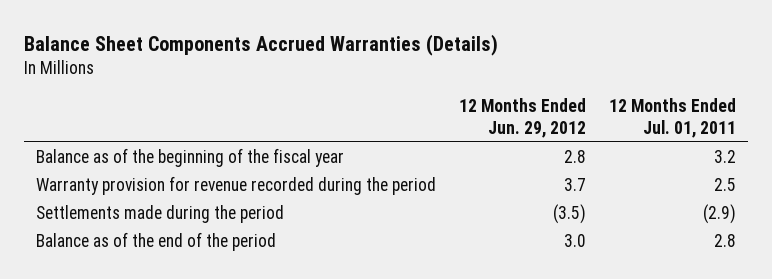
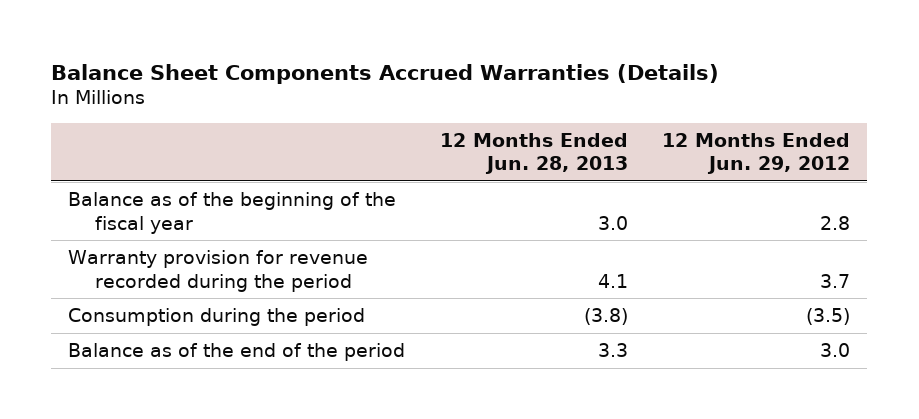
[609,97,737,138] 12 Months Ended Jul. 01, 2011 -> none
none -> [439,132,628,175] 12 Months Ended Jun. 28, 2013
[35,205,284,224] Settlements made during the period -> [68,307,366,326] Consumption during the period

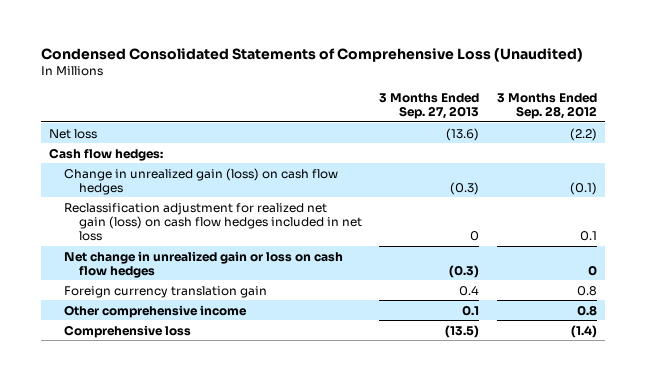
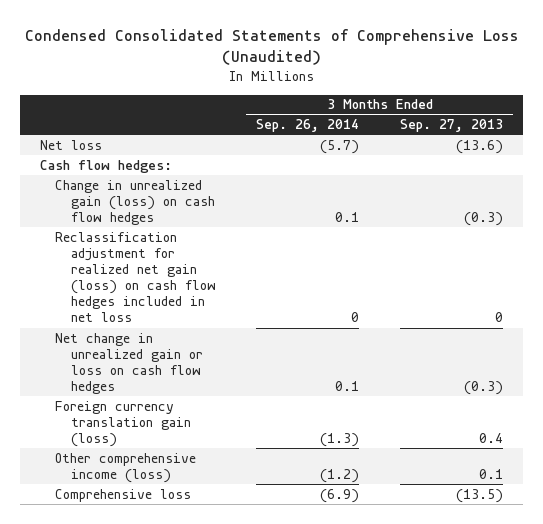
[496,92,597,120] 3 Months Ended Sep. 28, 2012 -> none
none -> [256,119,360,133] Sep. 26, 2014
[64,285,268,298] Foreign currency translation gain -> [55,400,191,447] Foreign currency translation gain (loss)
[64,304,248,318] Other comprehensive income -> [55,452,197,483] Other comprehensive income (loss)

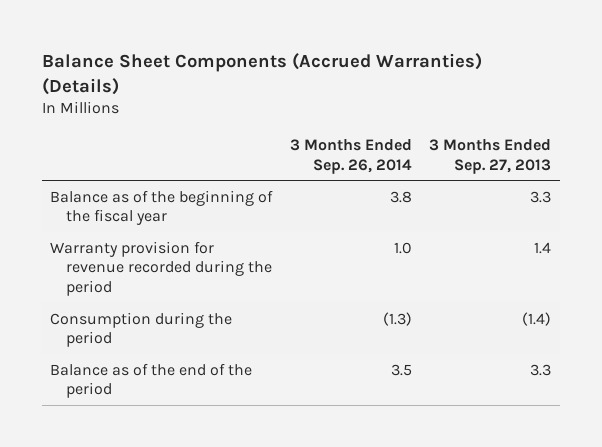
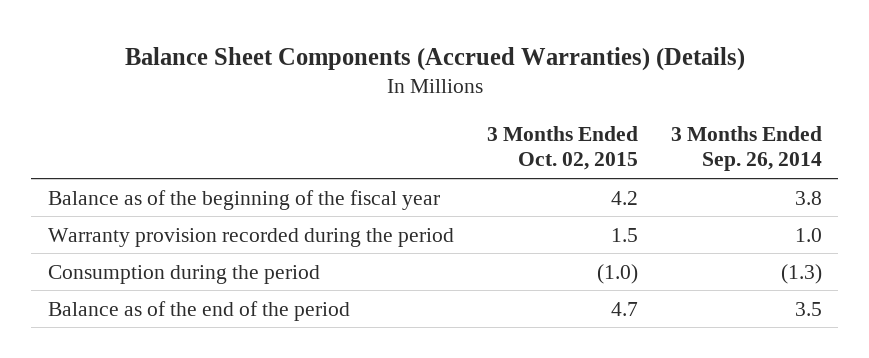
[429,139,552,174] 3 Months Ended Sep. 27, 2013 -> none
none -> [486,125,638,171] 3 Months Ended Oct. 02, 2015
[50,240,272,297] Warranty provision for revenue recorded during the period -> [47,227,454,247] Warranty provision recorded during the period

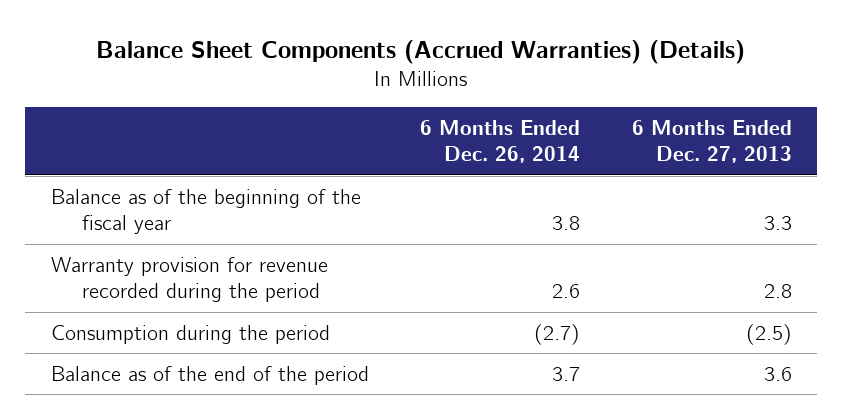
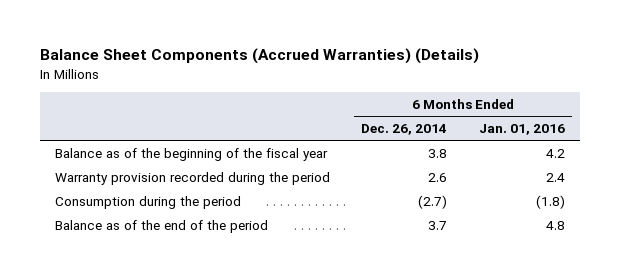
[631,119,792,164] 6 Months Ended Dec. 27, 2013 -> none
none -> [478,124,565,136] Jan. 01, 2016
[50,256,328,303] Warranty provision for revenue recorded during the period -> [55,171,331,185] Warranty provision recorded during the period

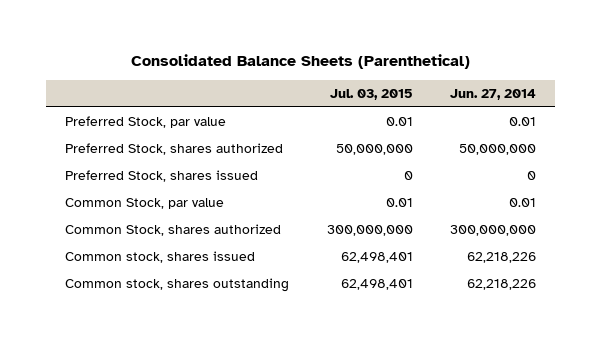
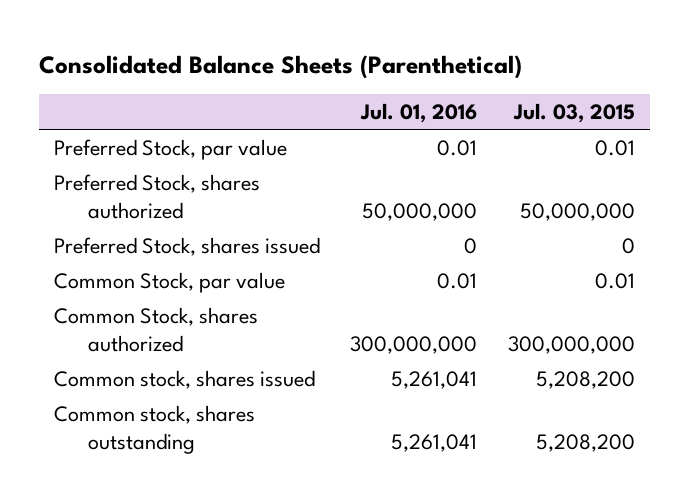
[450,88,537,100] Jun. 27, 2014 -> none
none -> [360,102,478,123] Jul. 01, 2016
[340,252,413,264] 62,498,401 -> [535,370,635,389] 5,208,200
[340,279,413,291] 62,498,401 -> [535,433,635,452] 5,208,200

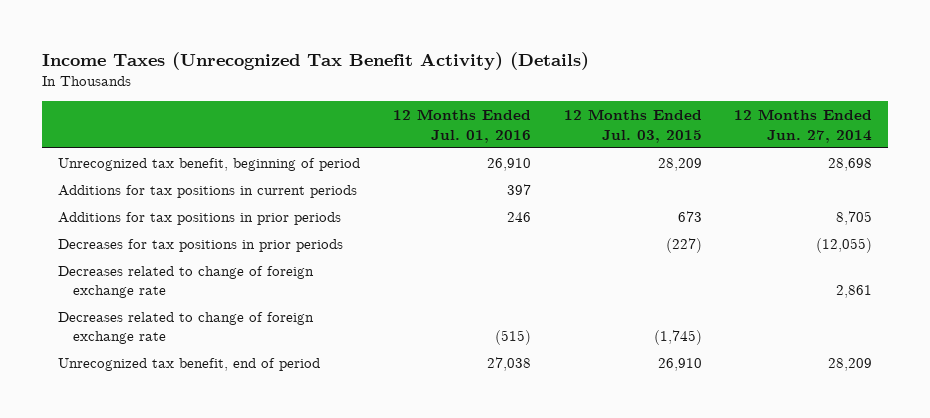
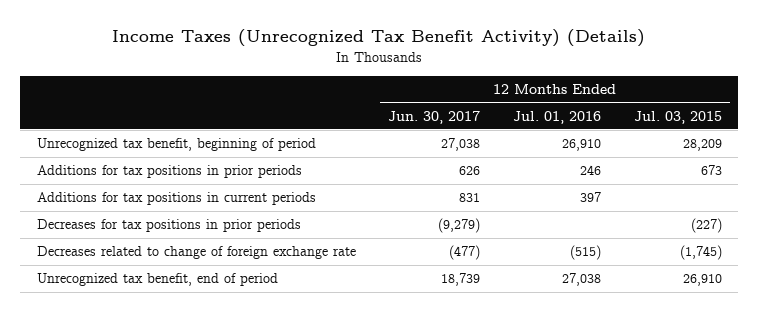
[734,108,873,143] 12 Months Ended Jun. 27, 2014 -> none
none -> [388,110,481,124] Jun. 30, 2017
[58,184,358,198] Additions for tax positions in current periods -> [36,192,316,206] Additions for tax positions in current periods
[58,265,315,299] Decreases related to change of foreign exchange rate -> none

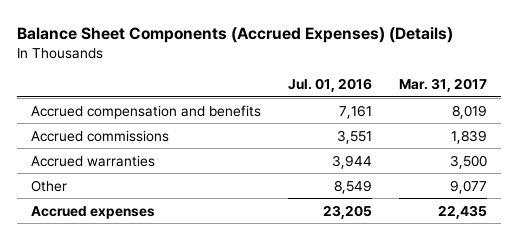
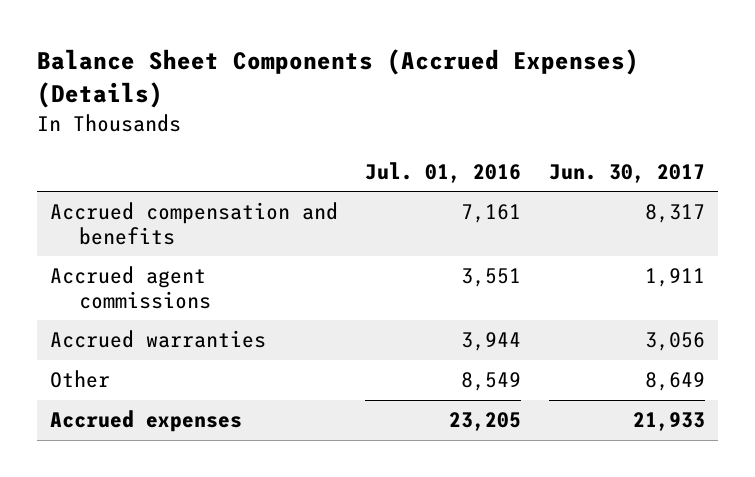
[399,78,488,93] Mar. 31, 2017 -> none
none -> [548,163,705,183] Jun. 30, 2017
[30,129,169,142] Accrued commissions -> [50,266,212,309] Accrued agent commissions

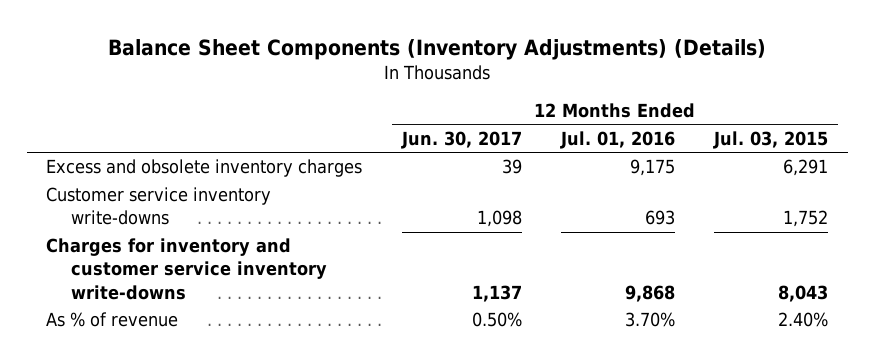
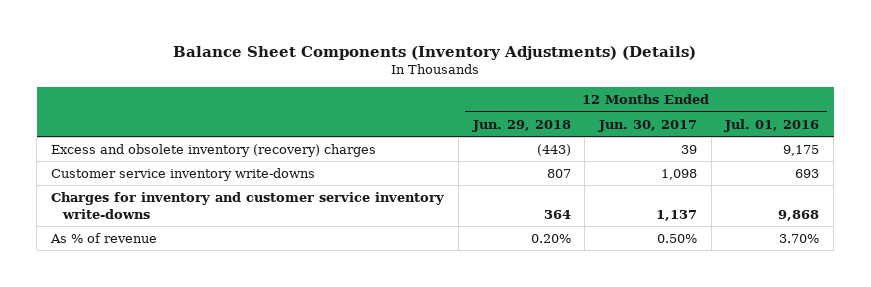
[712,131,828,150] Jul. 03, 2015 -> none
none -> [471,119,571,132] Jun. 29, 2018
[46,159,363,178] Excess and obsolete inventory charges -> [51,143,377,157] Excess and obsolete inventory (recovery) charges

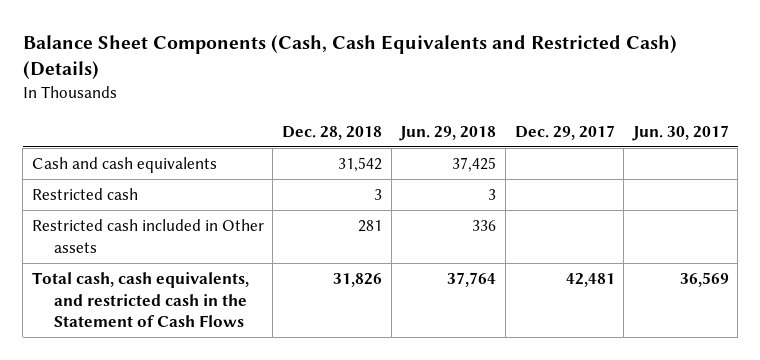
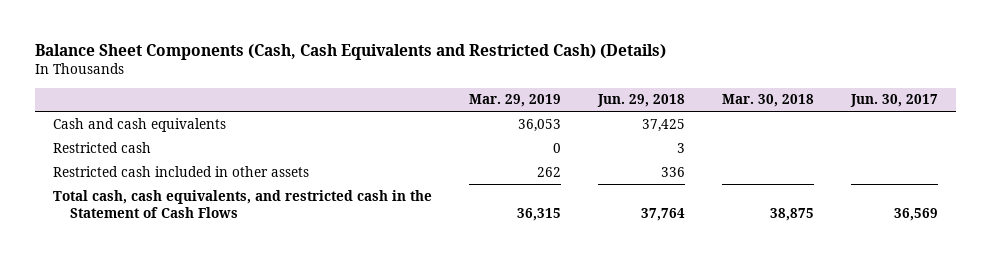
[281,125,382,140] Dec. 28, 2018 -> none
[514,124,615,140] Dec. 29, 2017 -> none
none -> [469,94,562,108] Mar. 29, 2019
none -> [721,94,814,108] Mar. 30, 2018
[31,219,264,253] Restricted cash included in Other assets -> [53,165,310,177] Restricted cash included in other assets

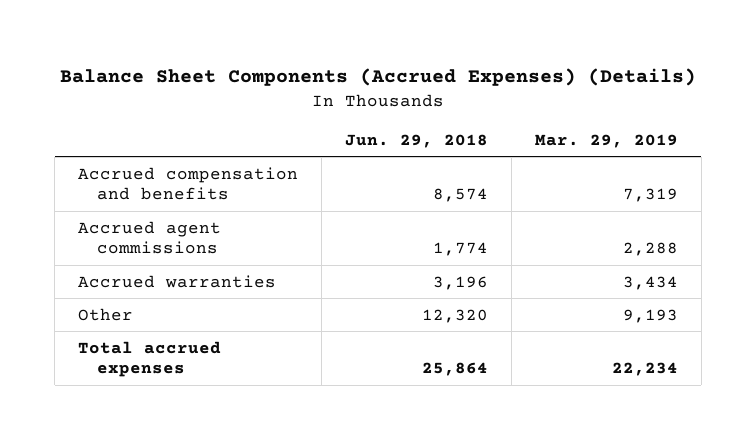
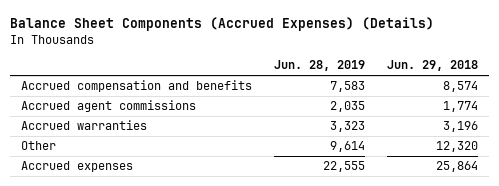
[535,133,679,148] Mar. 29, 2019 -> none
none -> [273,60,365,72] Jun. 28, 2019
[78,340,222,378] Total accrued expenses -> [21,161,134,173] Accrued expenses

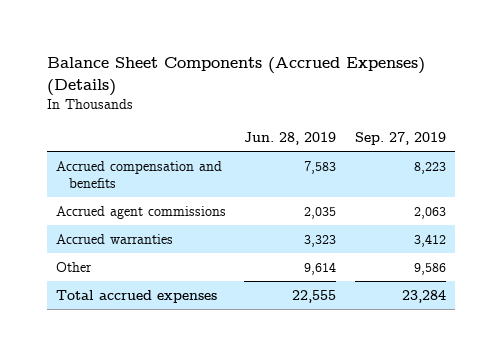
[386,60,478,72] Jun. 29, 2018 -> none
none -> [354,131,446,145] Sep. 27, 2019
[21,161,134,173] Accrued expenses -> [55,289,217,303] Total accrued expenses

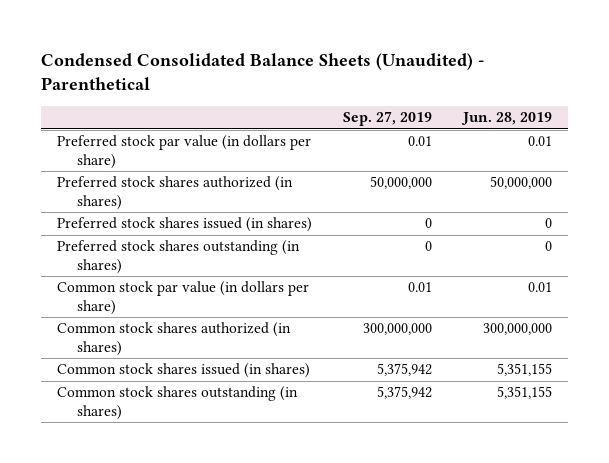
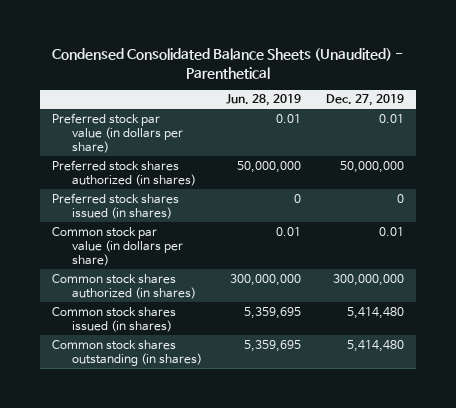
[343,111,433,127] Sep. 27, 2019 -> none
none -> [325,94,404,107] Dec. 27, 2019
[56,240,300,274] Preferred stock shares outstanding (in shares) -> none
[497,363,553,377] 5,351,155 -> [244,306,302,319] 5,359,695
[497,386,553,400] 5,351,155 -> [244,339,302,352] 5,359,695

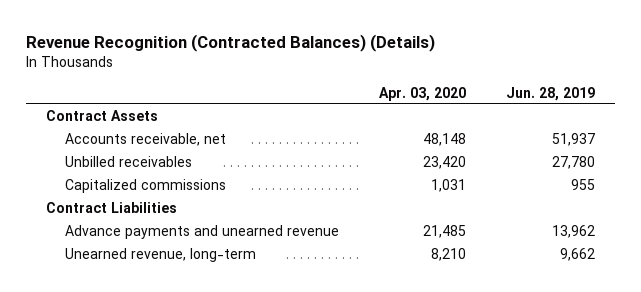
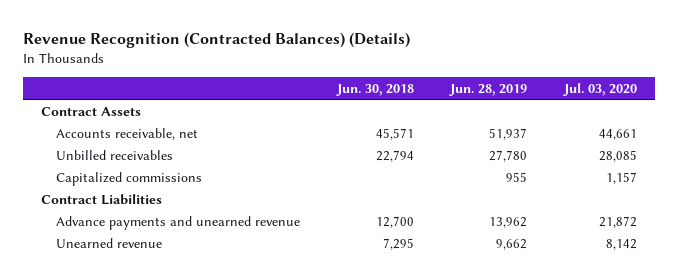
[378,86,466,101] Apr. 03, 2020 -> none
none -> [335,83,414,96] Jun. 30, 2018
none -> [562,82,637,96] Jul. 03, 2020
[64,248,256,263] Unearned revenue, long-term -> [56,237,163,248] Unearned revenue

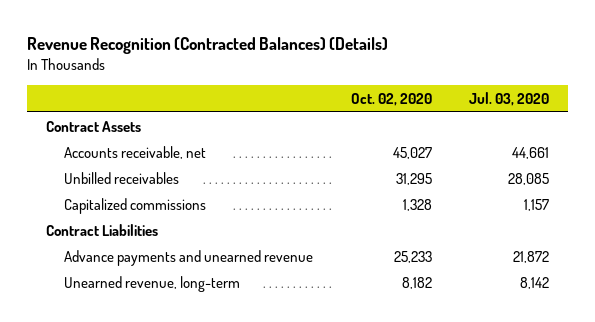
[335,83,414,96] Jun. 30, 2018 -> none
[449,83,528,96] Jun. 28, 2019 -> none
none -> [350,92,432,106] Oct. 02, 2020
[56,237,163,248] Unearned revenue -> [63,275,240,292] Unearned revenue, long-term

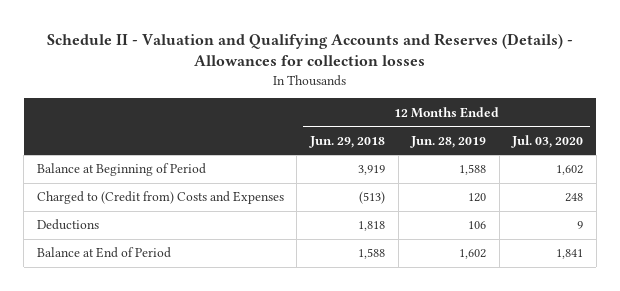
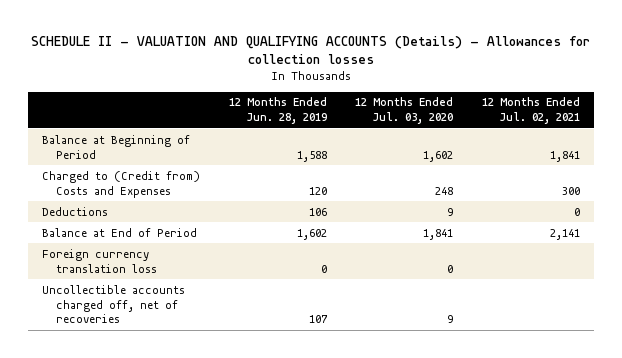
[47,32,574,67] Schedule II - Valuation and Qualifying Accounts and Reserves (Details) - Allowances for collection losses -> [31,35,591,65] SCHEDULE II - VALUATION AND QUALIFYING ACCOUNTS (Details) - Allowances for collection losses
[308,135,385,148] Jun. 29, 2018 -> none
none -> [482,97,581,125] 12 Months Ended Jul. 02, 2021
none -> [42,248,157,273] Foreign currency translation loss
none -> [42,284,186,324] Uncollectible accounts charged off, net of recoveries

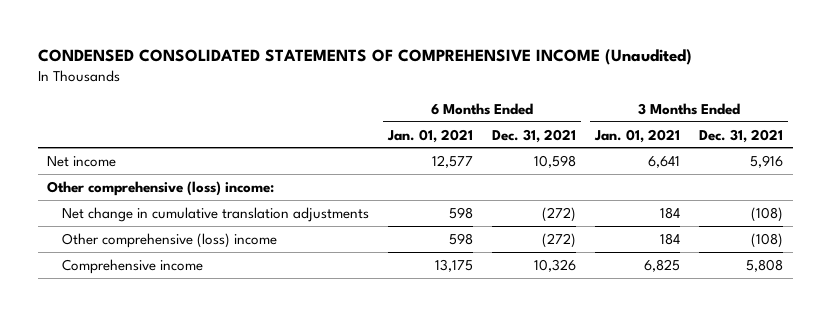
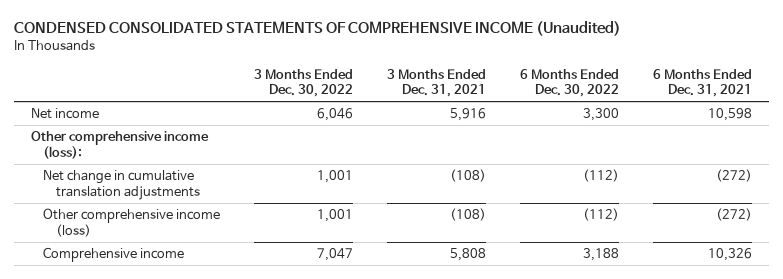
[387,128,474,143] Jan. 01, 2021 -> none
[594,128,681,143] Jan. 01, 2021 -> none
none -> [254,68,354,98] 3 Months Ended Dec. 30, 2022
none -> [520,68,620,98] 6 Months Ended Dec. 30, 2022
[47,180,275,196] Other comprehensive (loss) income: -> [30,131,209,159] Other comprehensive income (loss):
[62,232,278,248] Other comprehensive (loss) income -> [43,208,221,237] Other comprehensive income (loss)

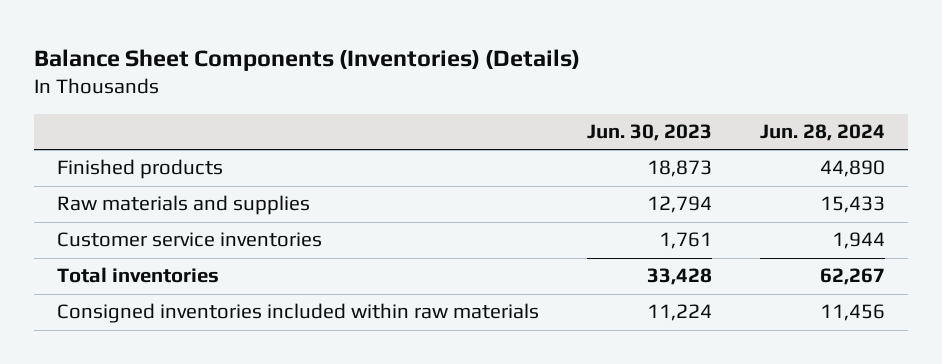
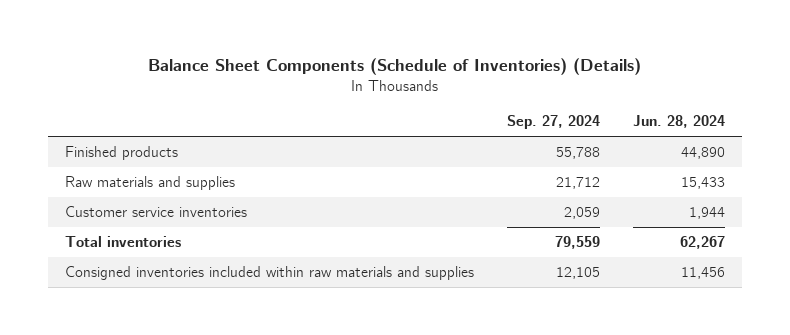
[33,48,580,71] Balance Sheet Components (Inventories) (Details) -> [147,57,641,75] Balance Sheet Components (Schedule of Inventories) (Details)
[586,124,712,142] Jun. 30, 2023 -> none
none -> [506,115,600,130] Sep. 27, 2024
[57,303,540,324] Consigned inventories included within raw materials -> [64,266,474,281] Consigned inventories included within raw materials and supplies

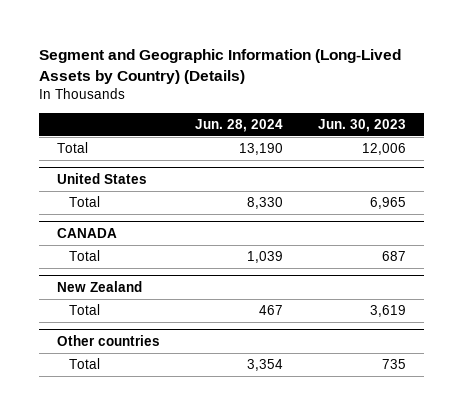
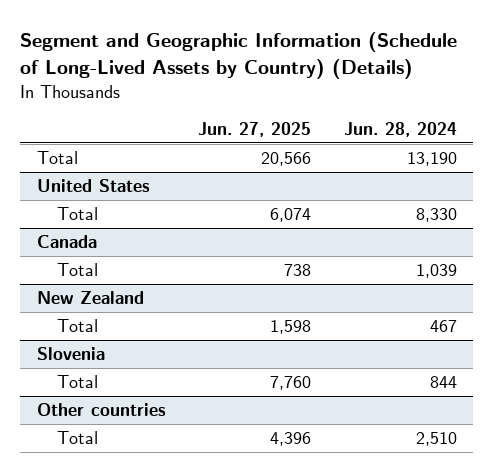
[39,48,402,84] Segment and Geographic Information (Long-Lived Assets by Country) (Details) -> [20,32,458,80] Segment and Geographic Information (Schedule of Long-Lived Assets by Country) (Details)
[318,118,407,132] Jun. 30, 2023 -> none
none -> [198,121,312,137] Jun. 27, 2025
[56,228,117,239] CANADA -> [36,235,97,249] Canada
none -> [36,347,105,361] Slovenia
none -> [56,375,98,389] Total
[246,359,283,372] 3,354 -> [415,432,457,447] 2,510

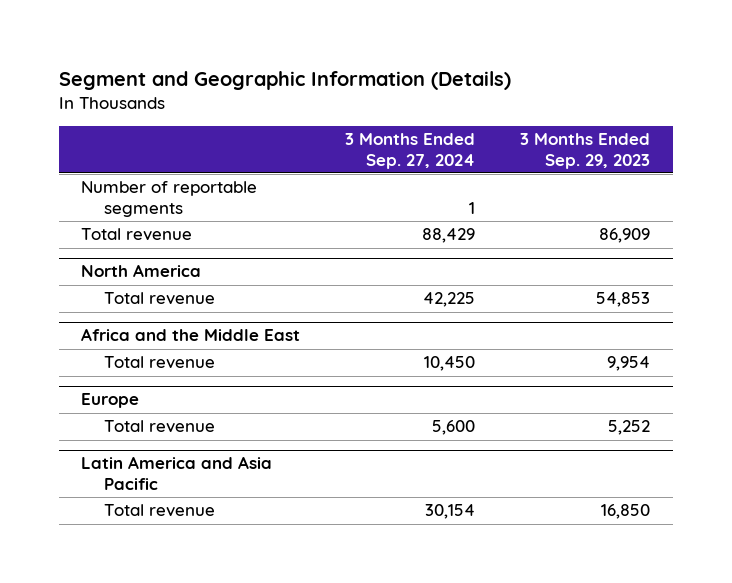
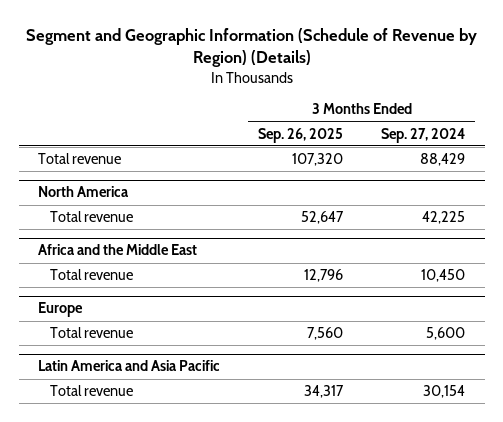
[58,70,511,90] Segment and Geographic Information (Details) -> [25,27,477,68] Segment and Geographic Information (Schedule of Revenue by Region) (Details)
[520,133,651,169] 3 Months Ended Sep. 29, 2023 -> none
none -> [258,127,344,143] Sep. 26, 2025
[81,181,258,217] Number of reportable segments -> none

